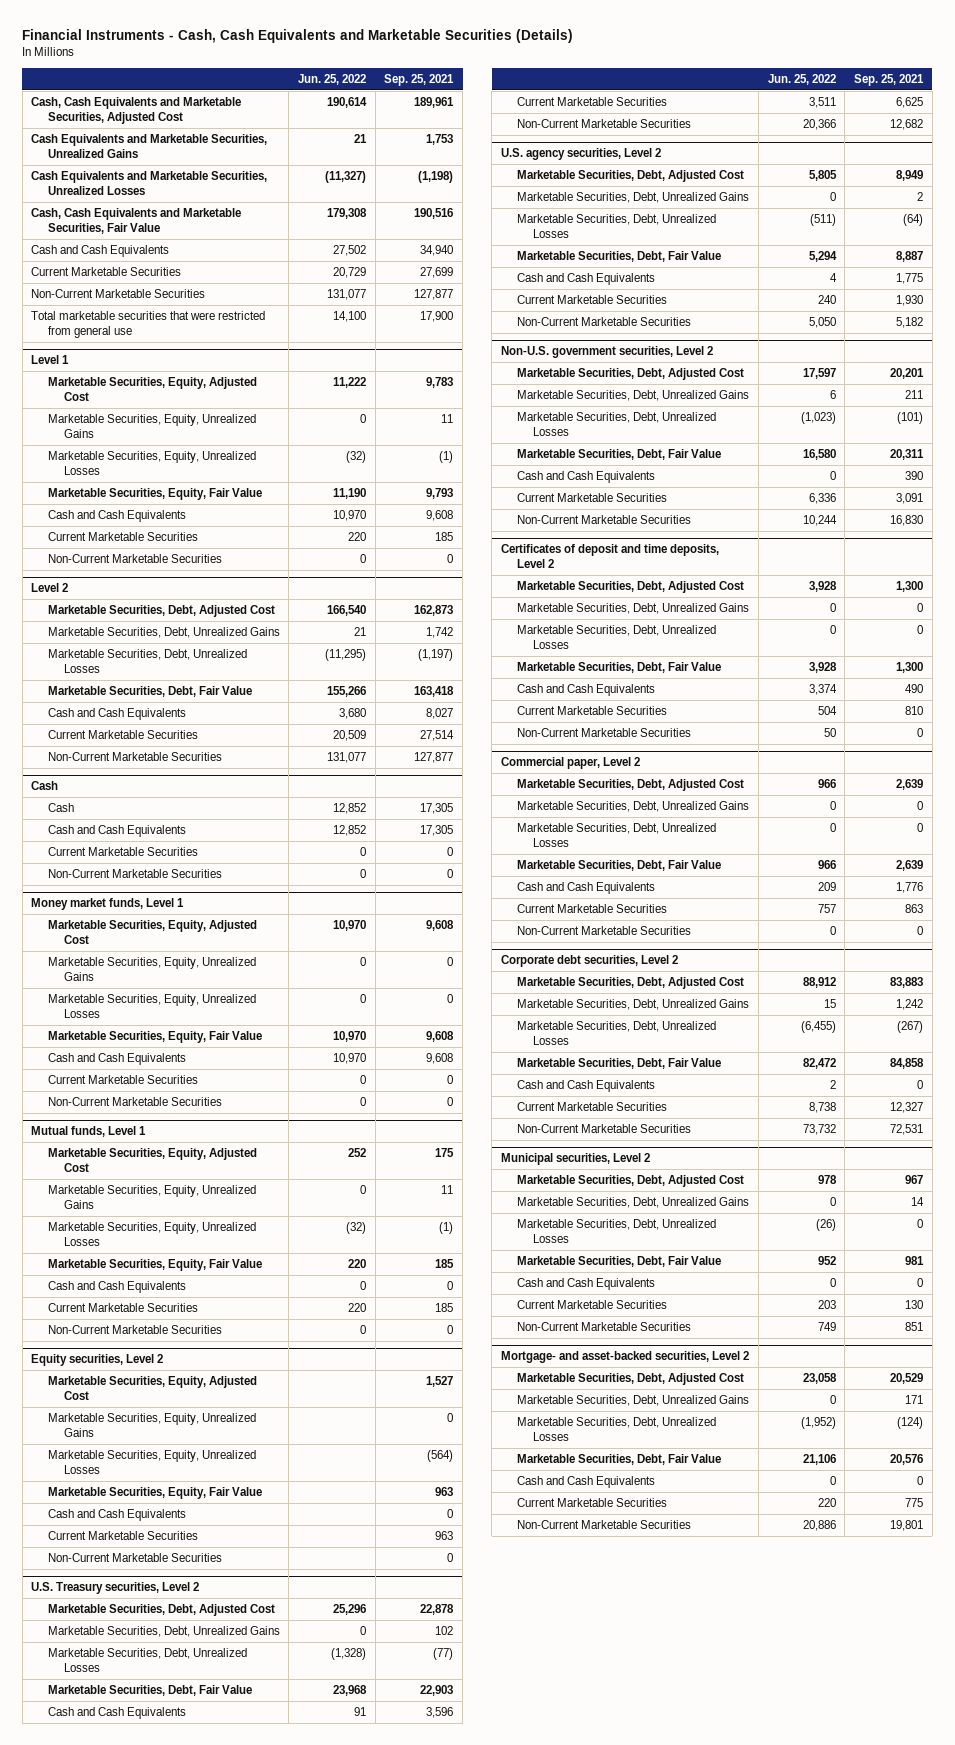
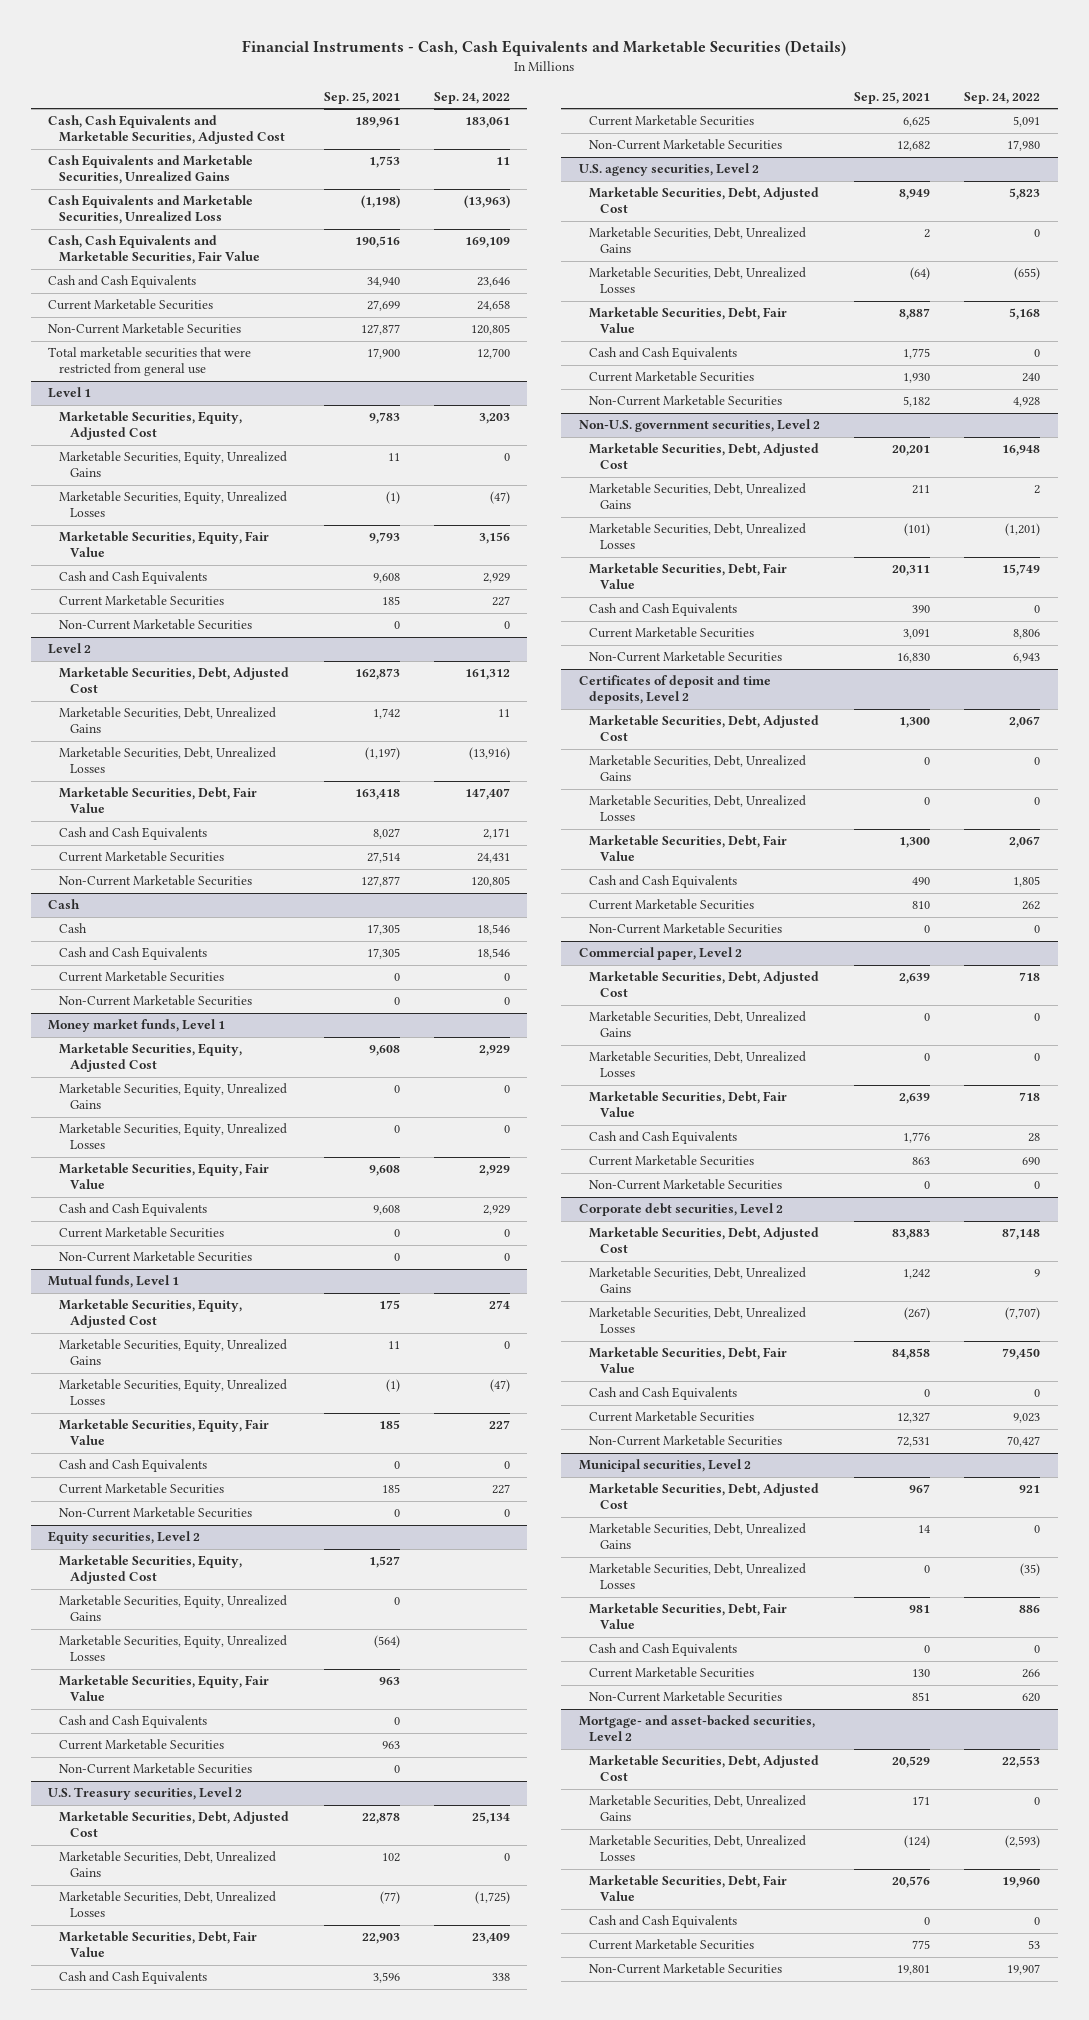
[297,73,366,85] Jun. 25, 2022 -> none
none -> [433,91,510,104] Sep. 24, 2022
[31,170,268,195] Cash Equivalents and Marketable Securities, Unrealized Losses -> [48,195,254,225] Cash Equivalents and Marketable Securities, Unrealized Loss

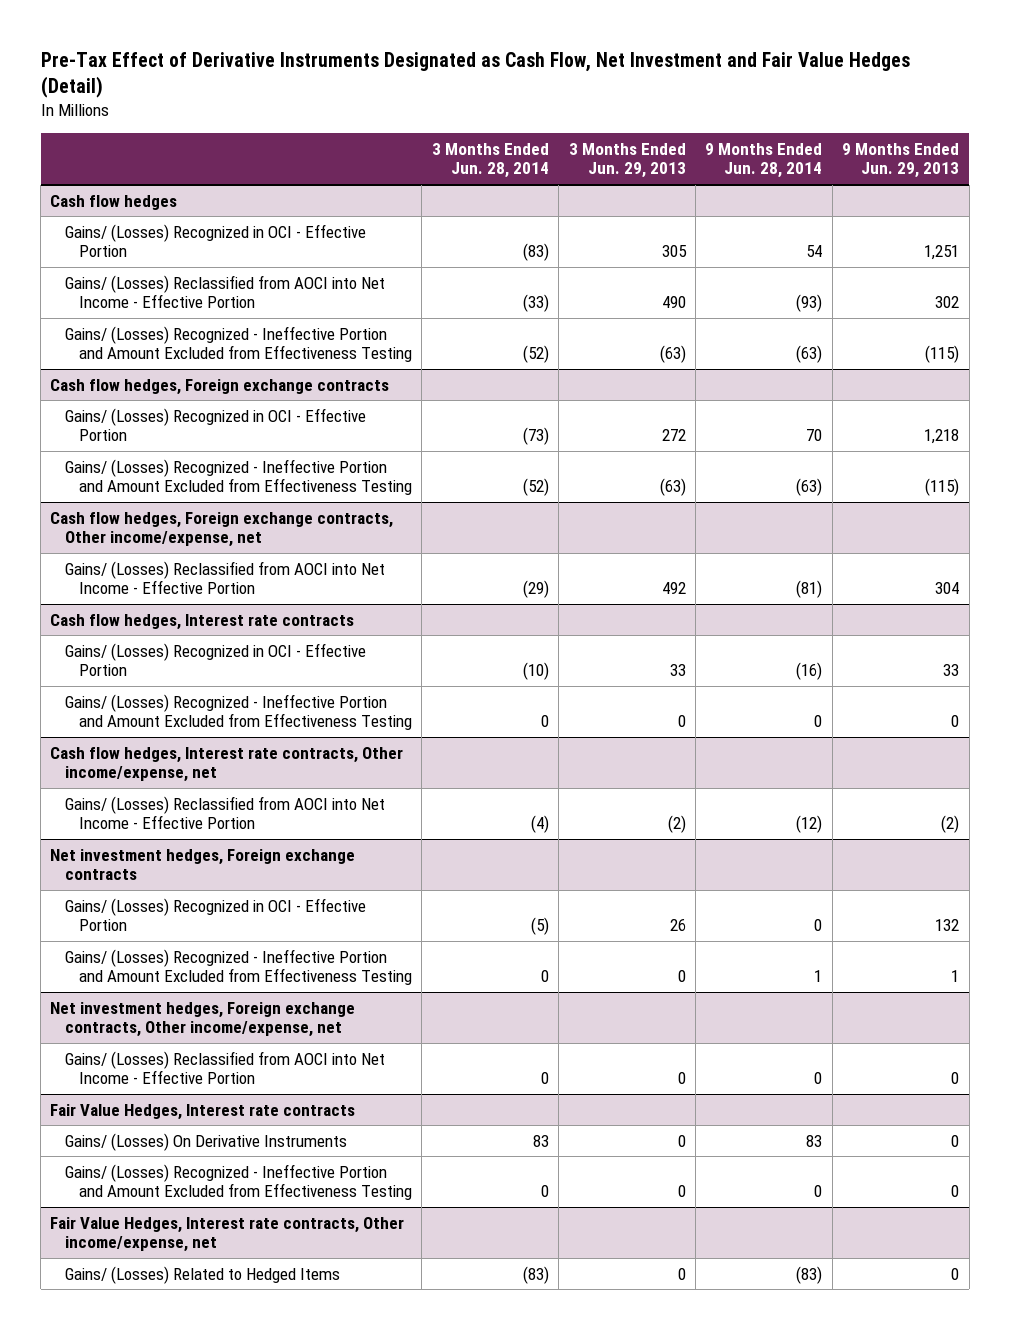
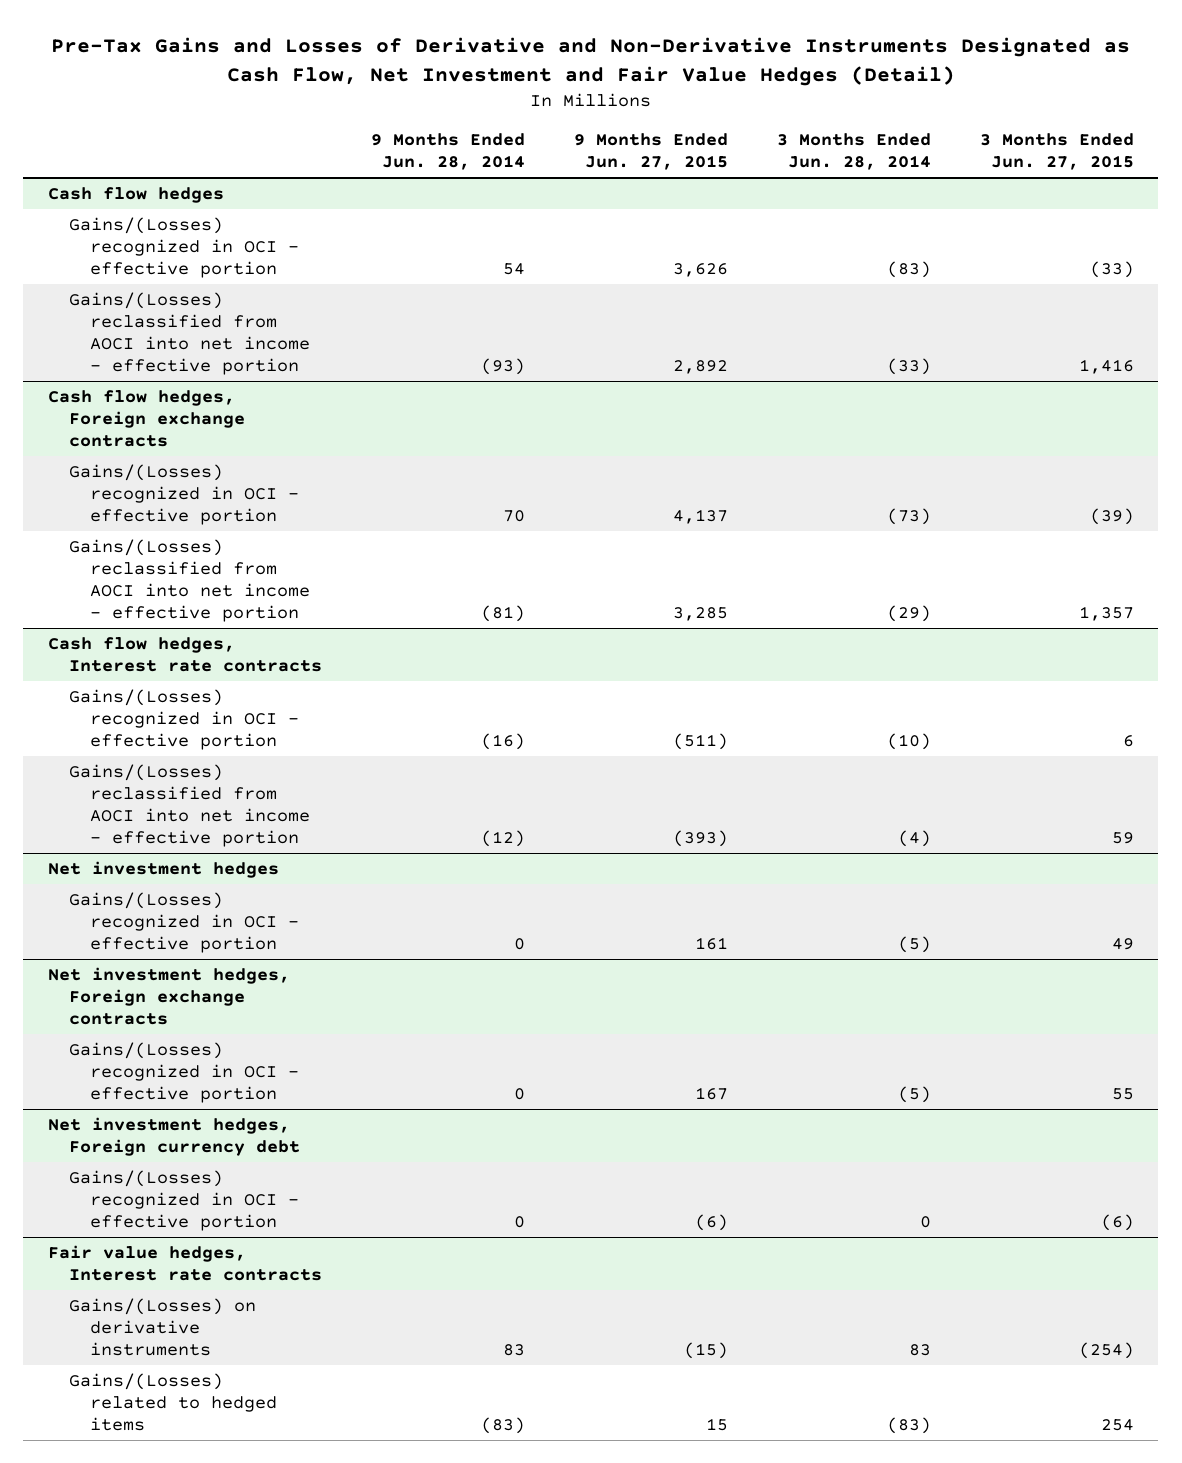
[40,51,910,99] Pre-Tax Effect of Derivative Instruments Designated as Cash Flow, Net Investment and Fair Value Hedges (Detail) -> [50,37,1130,86] Pre-Tax Gains and Losses of Derivative and Non-Derivative Instruments Designated as Cash Flow, Net Investment and Fair Value Hedges (Detail)
[568,142,686,179] 3 Months Ended Jun. 29, 2013 -> none
[842,142,960,179] 9 Months Ended Jun. 29, 2013 -> none
none -> [573,133,728,171] 9 Months Ended Jun. 27, 2015
none -> [979,133,1134,171] 3 Months Ended Jun. 27, 2015
[64,325,412,363] Gains/ (Losses) Recognized - Ineffective Portion and Amount Excluded from Effectiveness Testing -> none
[64,223,366,258] Gains/ (Losses) Recognized in OCI - Effective Portion -> [68,216,300,279] Gains/(Losses) recognized in OCI - effective portion
[64,274,385,309] Gains/ (Losses) Reclassified from AOCI into Net Income - Effective Portion -> [68,291,311,376] Gains/(Losses) reclassified from AOCI into net income - effective portion
[64,458,412,496] Gains/ (Losses) Recognized - Ineffective Portion and Amount Excluded from Effectiveness Testing -> none
[50,511,394,548] Cash flow hedges, Foreign exchange contracts, Other income/expense, net -> none
[64,407,366,442] Gains/ (Losses) Recognized in OCI - Effective Portion -> [68,463,300,526] Gains/(Losses) recognized in OCI - effective portion
[64,560,385,595] Gains/ (Losses) Reclassified from AOCI into Net Income - Effective Portion -> [68,538,311,623] Gains/(Losses) reclassified from AOCI into net income - effective portion
[64,693,412,731] Gains/ (Losses) Recognized - Ineffective Portion and Amount Excluded from Effectiveness Testing -> none
[50,746,404,783] Cash flow hedges, Interest rate contracts, Other income/expense, net -> none
[64,642,366,677] Gains/ (Losses) Recognized in OCI - Effective Portion -> [68,688,300,751] Gains/(Losses) recognized in OCI - effective portion
[64,795,385,830] Gains/ (Losses) Reclassified from AOCI into Net Income - Effective Portion -> [68,763,311,848] Gains/(Losses) reclassified from AOCI into net income - effective portion
none -> [47,860,279,878] Net investment hedges
none -> [68,891,300,954] Gains/(Losses) recognized in OCI - effective portion
[64,948,412,986] Gains/ (Losses) Recognized - Ineffective Portion and Amount Excluded from Effectiveness Testing -> none
[50,1001,356,1038] Net investment hedges, Foreign exchange contracts, Other income/expense, net -> none
[64,1050,385,1085] Gains/ (Losses) Reclassified from AOCI into Net Income - Effective Portion -> none
[64,1163,412,1201] Gains/ (Losses) Recognized - Ineffective Portion and Amount Excluded from Effectiveness Testing -> none
[50,1216,405,1253] Fair Value Hedges, Interest rate contracts, Other income/expense, net -> none
[64,897,366,932] Gains/ (Losses) Recognized in OCI - Effective Portion -> [68,1041,300,1104] Gains/(Losses) recognized in OCI - effective portion
none -> [47,1116,300,1156] Net investment hedges, Foreign currency debt
none -> [68,1169,300,1232] Gains/(Losses) recognized in OCI - effective portion
[50,1103,356,1120] Fair Value Hedges, Interest rate contracts -> [47,1244,322,1281] Fair value hedges, Interest rate contracts
[64,1132,347,1151] Gains/ (Losses) On Derivative Instruments -> [68,1297,256,1357] Gains/(Losses) on derivative instruments
[64,1265,340,1284] Gains/ (Losses) Related to Hedged Items -> [68,1372,278,1432] Gains/(Losses) related to hedged items

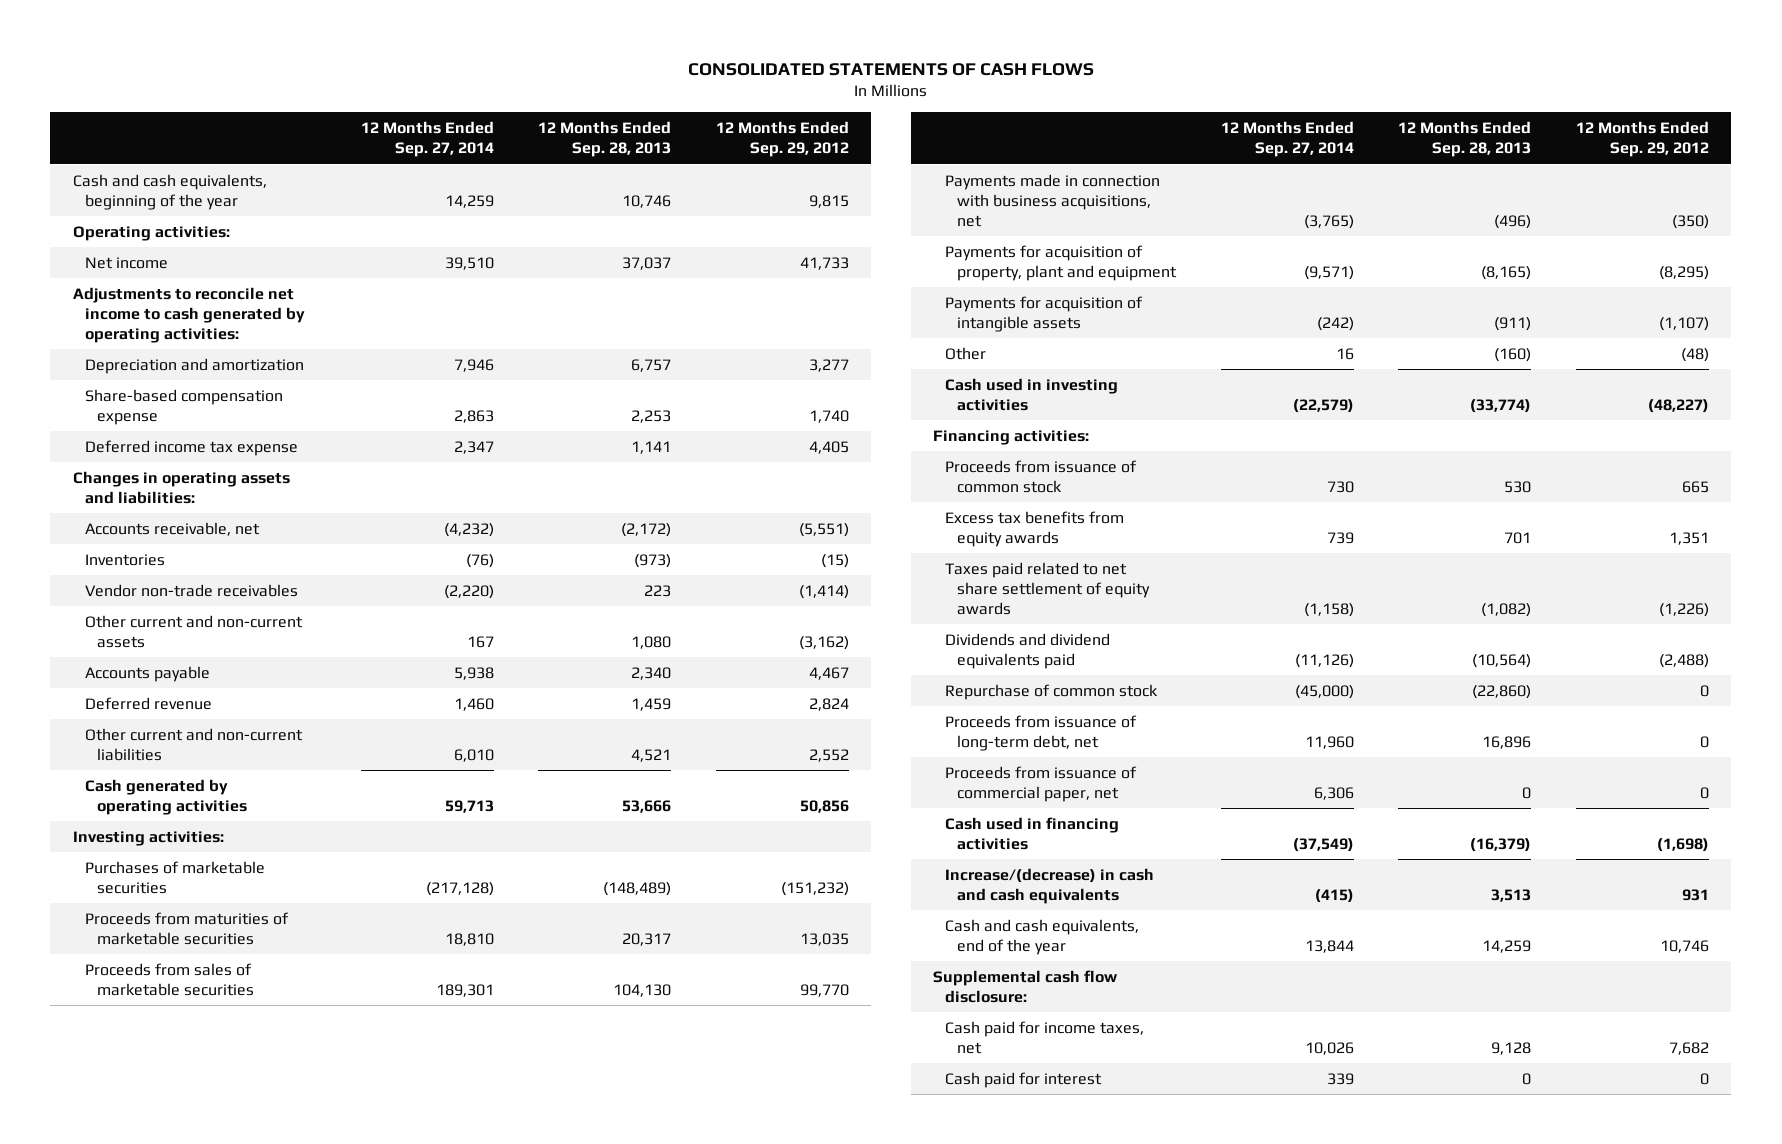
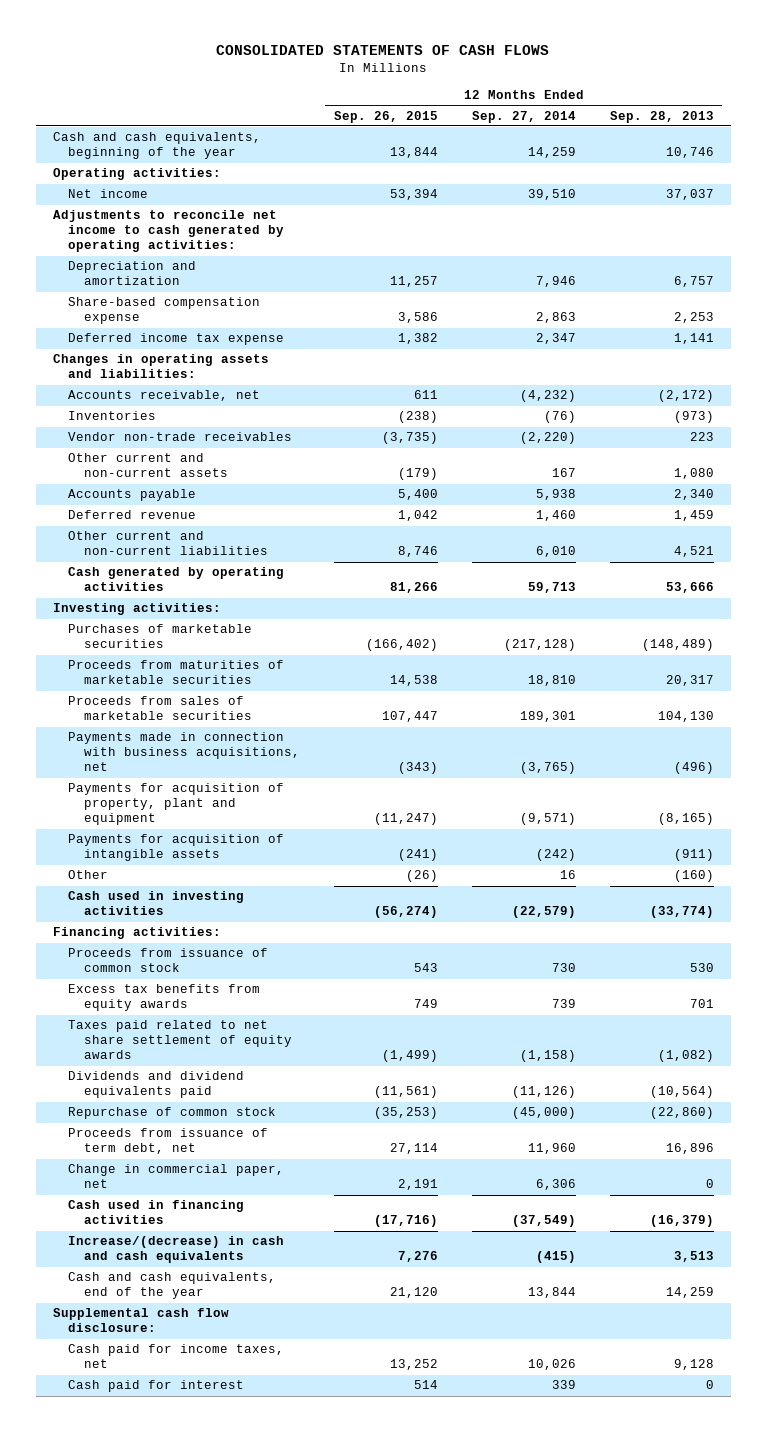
[715,121,849,158] 12 Months Ended Sep. 29, 2012 -> none
none -> [333,110,438,123] Sep. 26, 2015
[945,714,1138,751] Proceeds from issuance of long-term debt, net -> [68,1128,269,1155] Proceeds from issuance of term debt, net
[945,765,1138,802] Proceeds from issuance of commercial paper, net -> [68,1164,285,1189] Change in commercial paper, net

